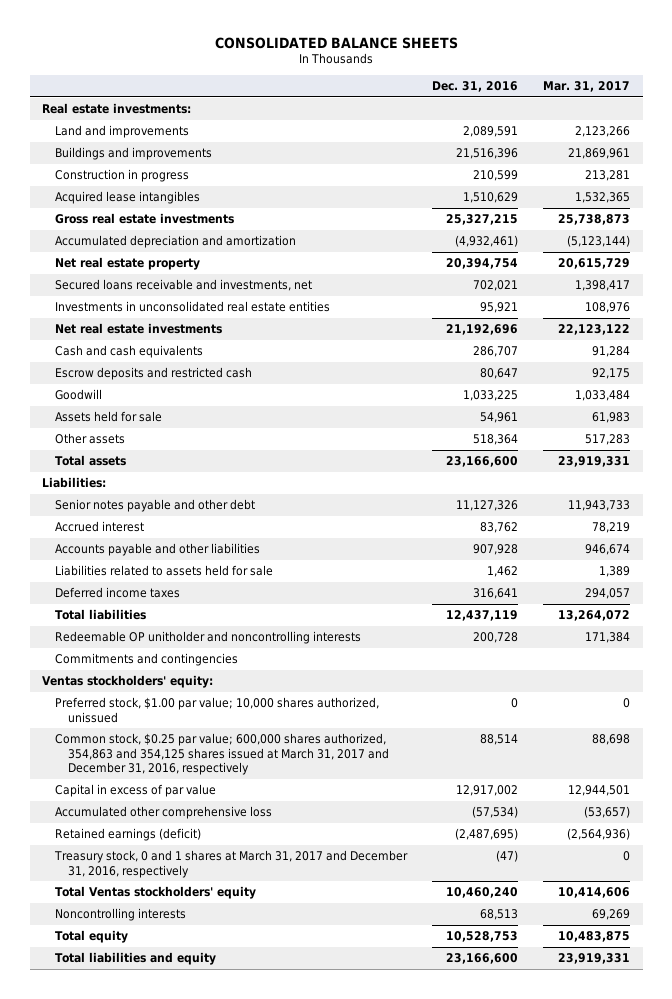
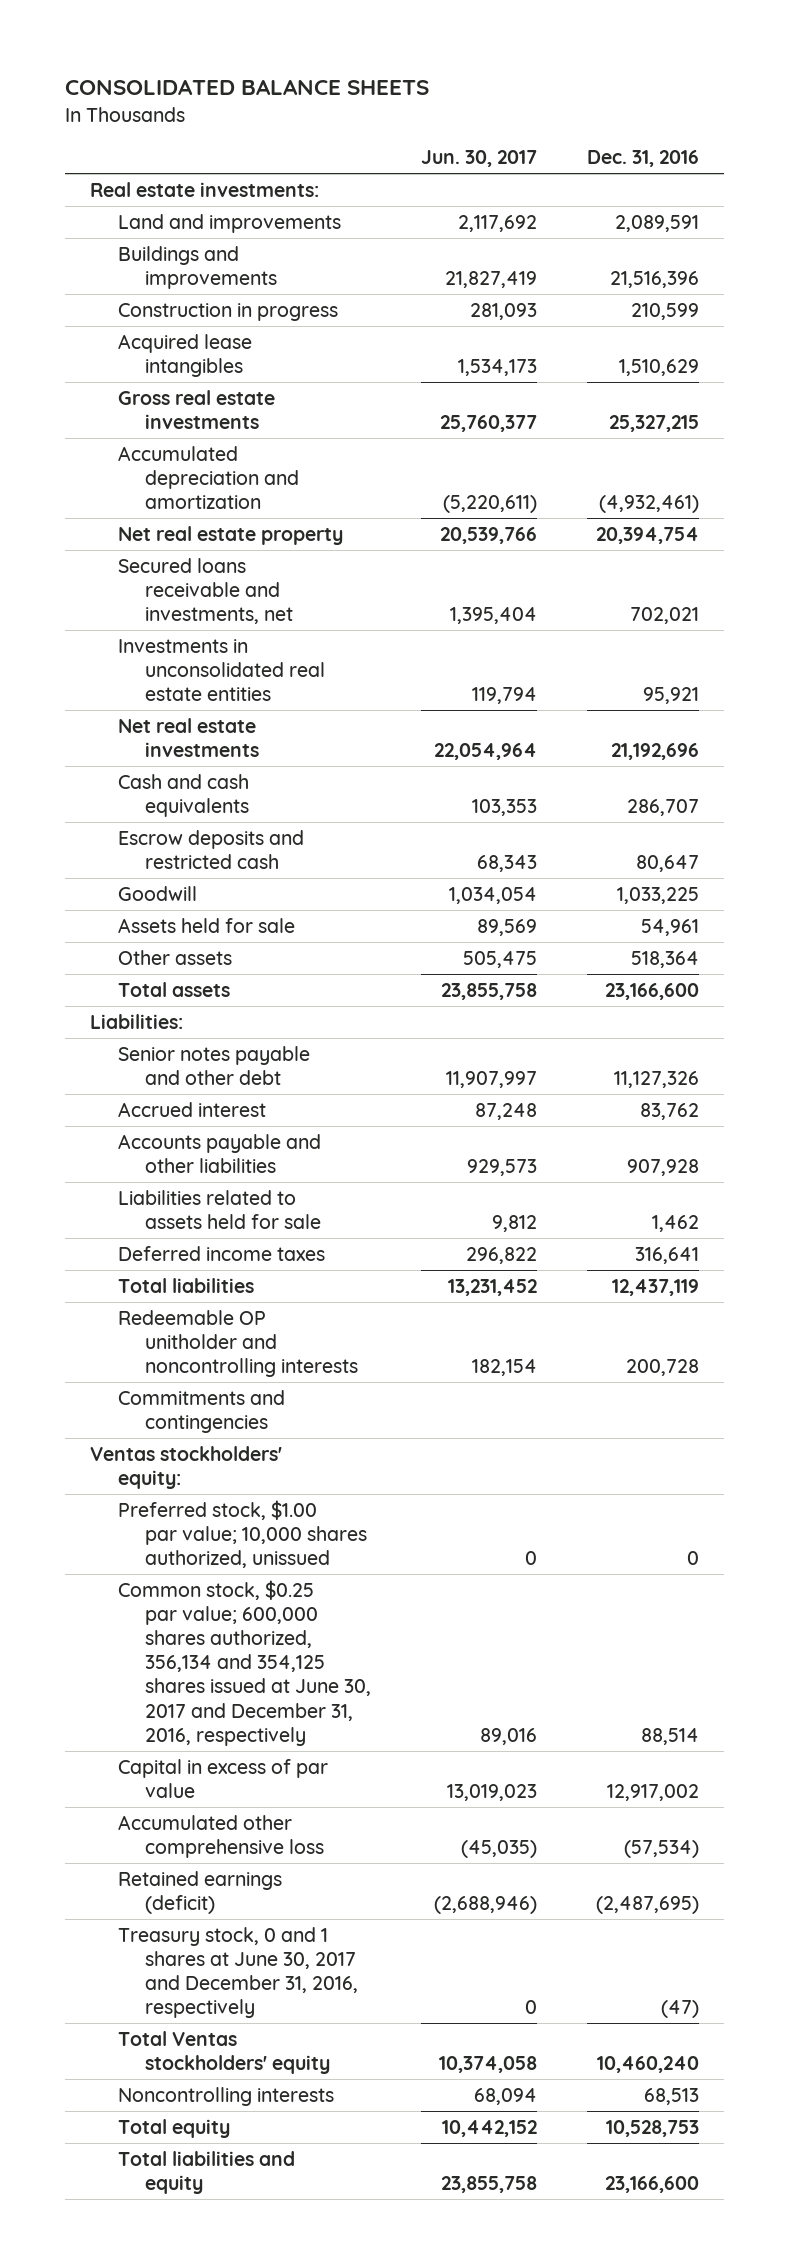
[543,81,631,93] Mar. 31, 2017 -> none
none -> [421,150,538,168] Jun. 30, 2017
[55,733,390,776] Common stock, $0.25 par value; 600,000 shares authorized, 354,863 and 354,125 shares issued at March 31, 2017 and December 31, 2016, respectively -> [117,1580,372,1746] Common stock, $0.25 par value; 600,000 shares authorized, 356,134 and 354,125 shares issued at June 30, 2017 and December 31, 2016, respectively
[54,850,409,878] Treasury stock, 0 and 1 shares at March 31, 2017 and December 31, 2016, respectively -> [117,1927,359,2019] Treasury stock, 0 and 1 shares at June 30, 2017 and December 31, 2016, respectively

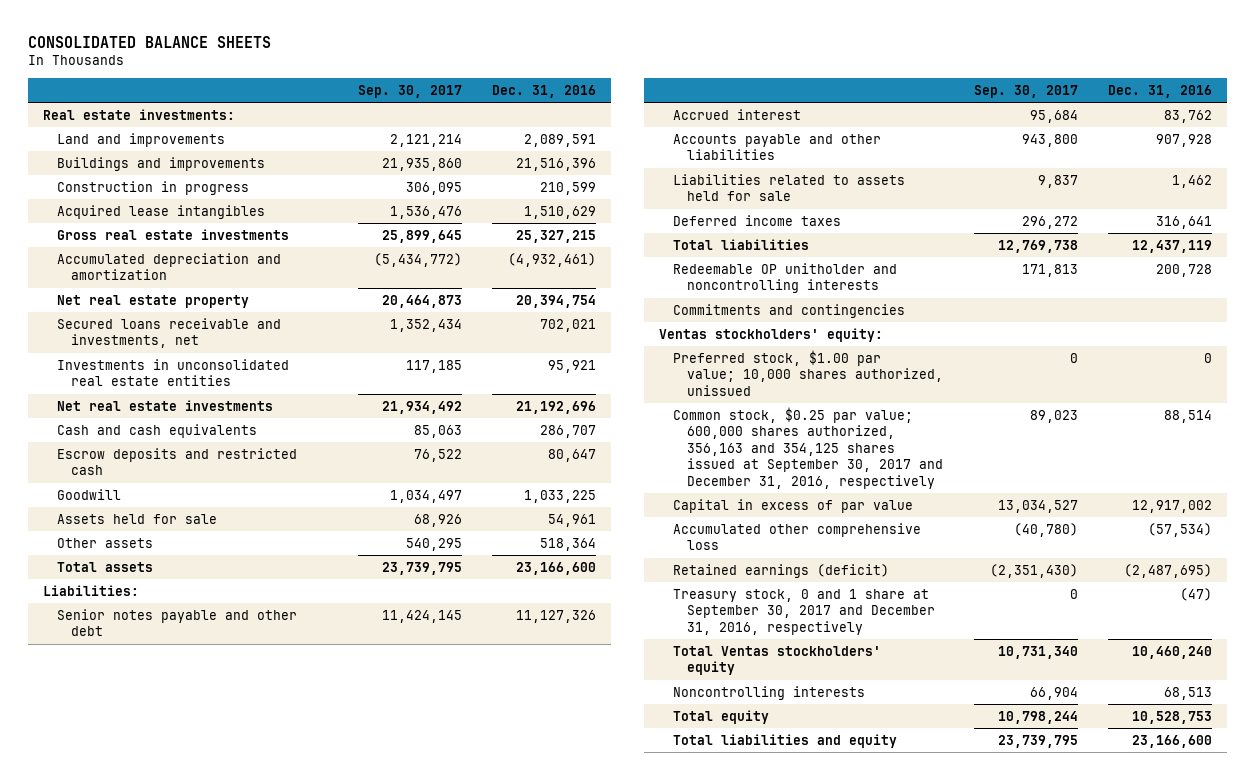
[421,150,538,168] Jun. 30, 2017 -> none
none -> [357,84,462,98] Sep. 30, 2017
[117,1580,372,1746] Common stock, $0.25 par value; 600,000 shares authorized, 356,134 and 354,125 shares issued at June 30, 2017 and December 31, 2016, respectively -> [672,406,944,489] Common stock, $0.25 par value; 600,000 shares authorized, 356,163 and 354,125 shares issued at September 30, 2017 and December 31, 2016, respectively
[117,1927,359,2019] Treasury stock, 0 and 1 shares at June 30, 2017 and December 31, 2016, respectively -> [672,588,936,635] Treasury stock, 0 and 1 share at September 30, 2017 and December 31, 2016, respectively

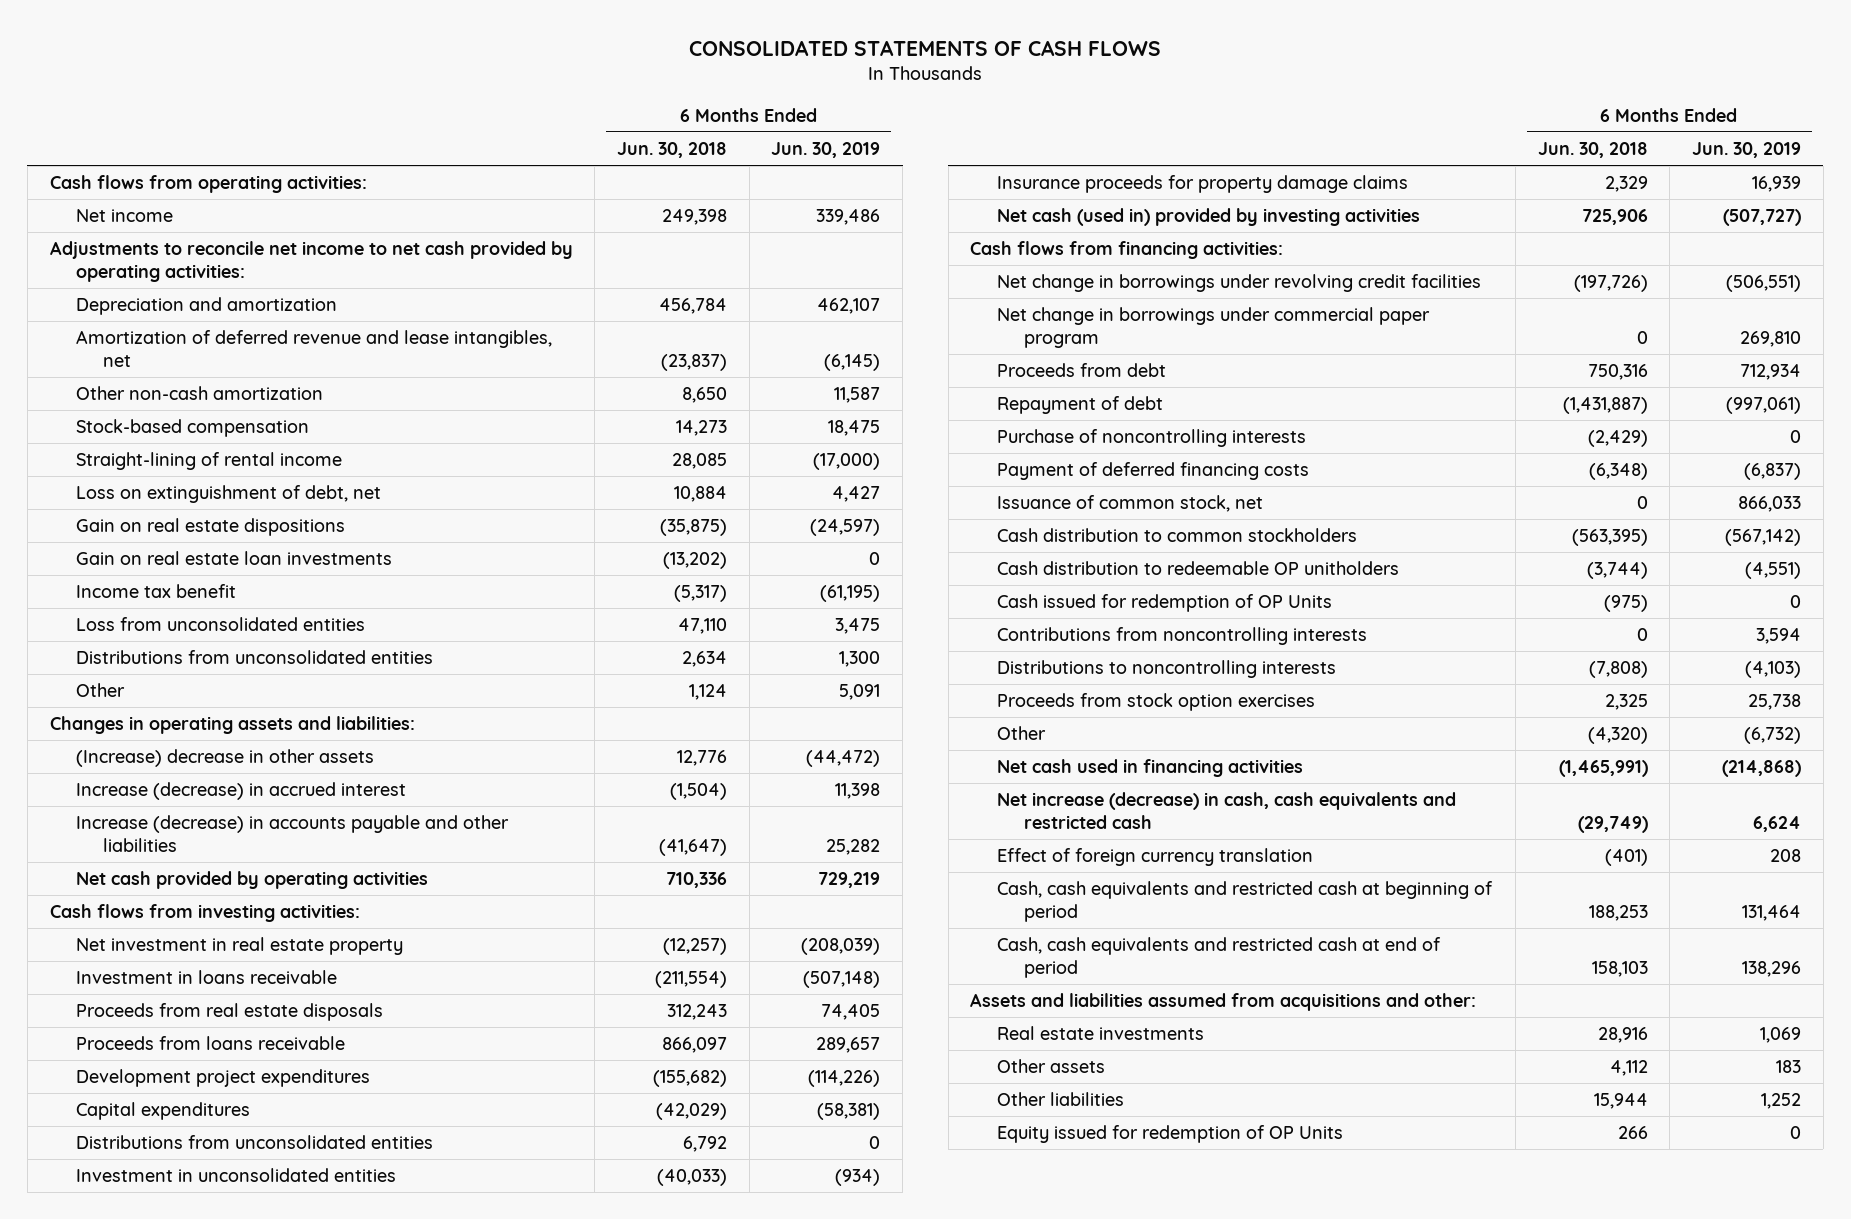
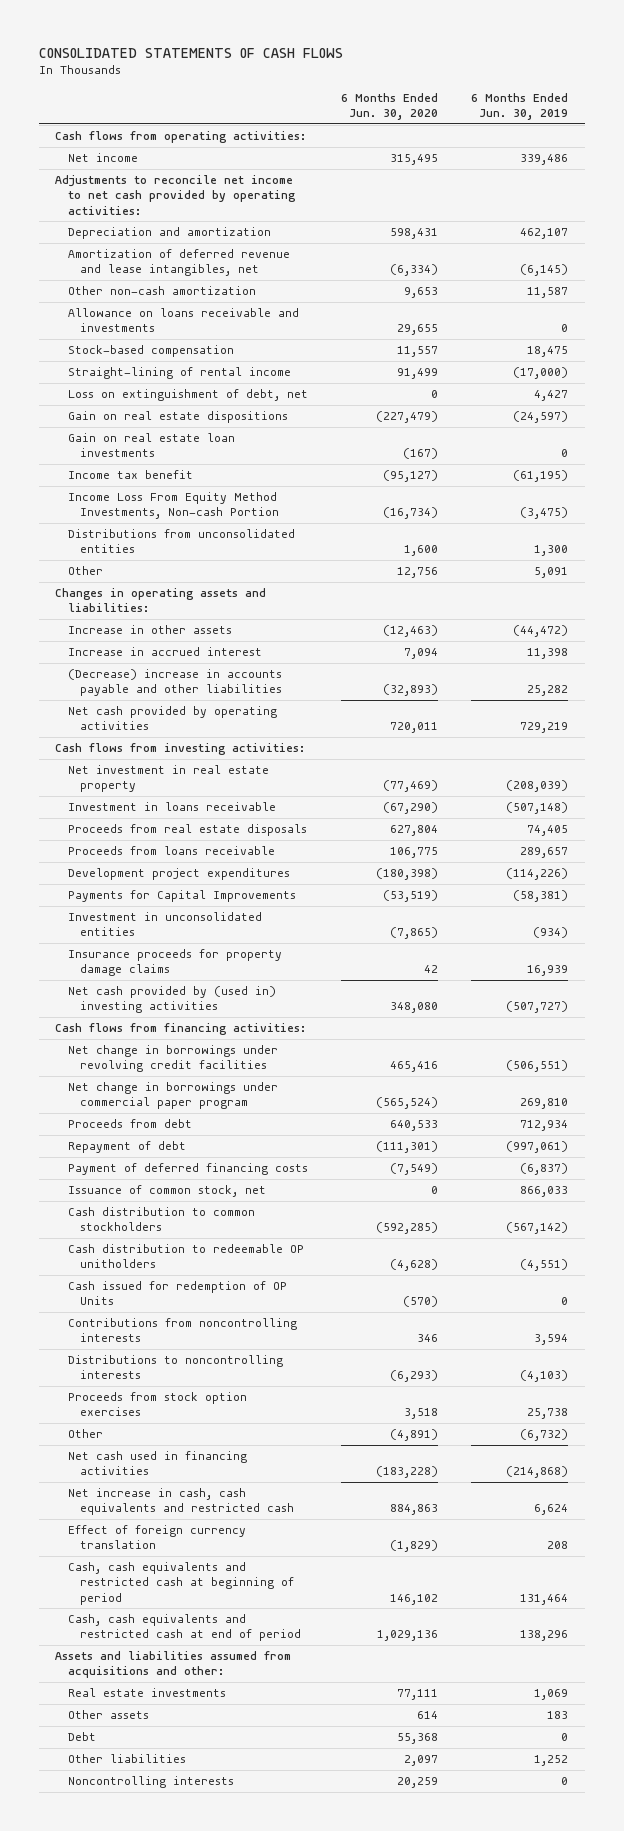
[616,141,727,158] Jun. 30, 2018 -> none
none -> [341,92,439,120] 6 Months Ended Jun. 30, 2020
none -> [67,308,299,333] Allowance on loans receivable and investments
[76,617,366,632] Loss from unconsolidated entities -> none
none -> [67,492,279,520] Income Loss From Equity Method Investments, Non-cash Portion
[76,749,375,768] (Increase) decrease in other assets -> [67,625,232,635] Increase in other assets
[76,782,407,801] Increase (decrease) in accrued interest -> [67,647,262,657] Increase in accrued interest
[76,815,510,852] Increase (decrease) in accounts payable and other liabilities -> [67,669,282,697] (Decrease) increase in accounts payable and other liabilities
[76,1135,434,1150] Distributions from unconsolidated entities -> none
[76,1102,251,1121] Capital expenditures -> [67,890,296,903] Payments for Capital Improvements
[997,208,1421,227] Net cash (used in) provided by investing activities -> [67,986,276,1014] Net cash provided by (used in) investing activities
[997,429,1307,448] Purchase of noncontrolling interests -> none
[997,792,1457,829] Net increase (decrease) in cash, cash equivalents and restricted cash -> [67,1488,294,1516] Net increase in cash, cash equivalents and restricted cash
none -> [67,1732,96,1742] Debt
[997,1125,1344,1144] Equity issued for redemption of OP Units -> none
none -> [67,1776,234,1789] Noncontrolling interests

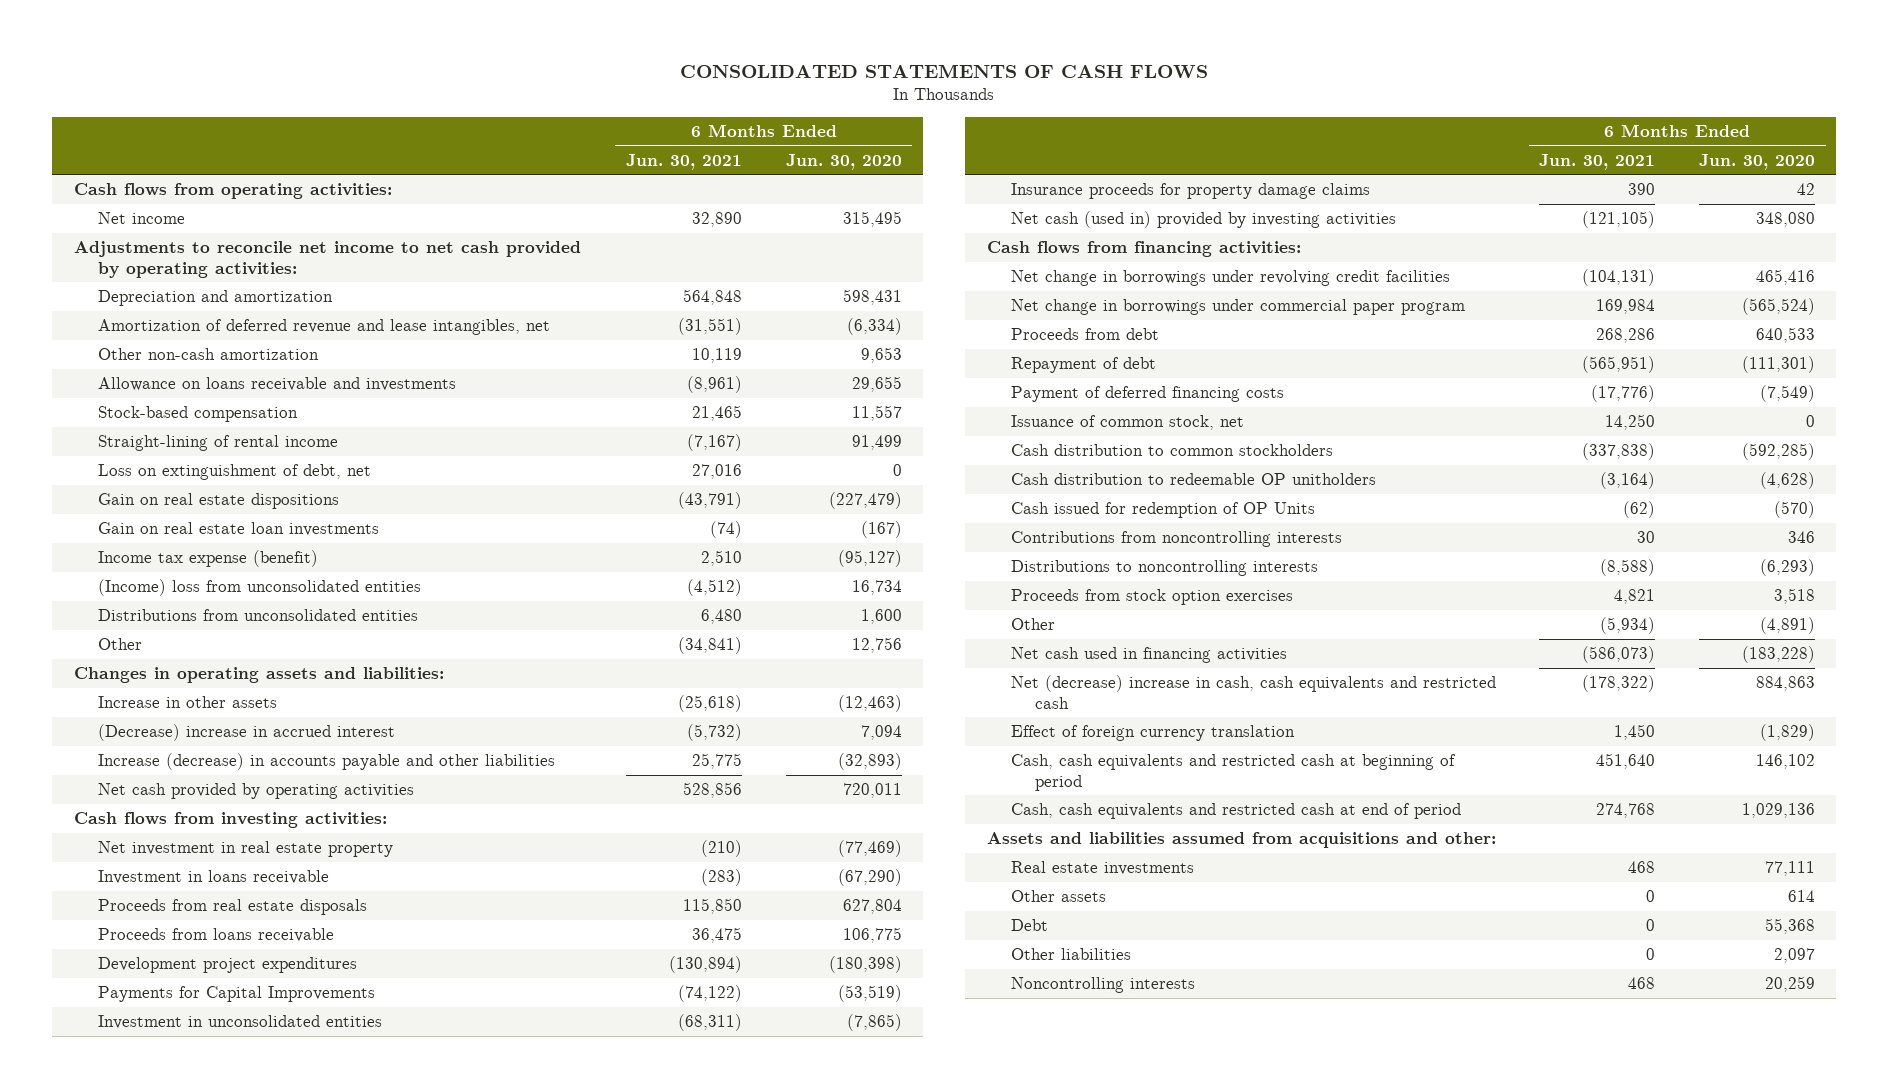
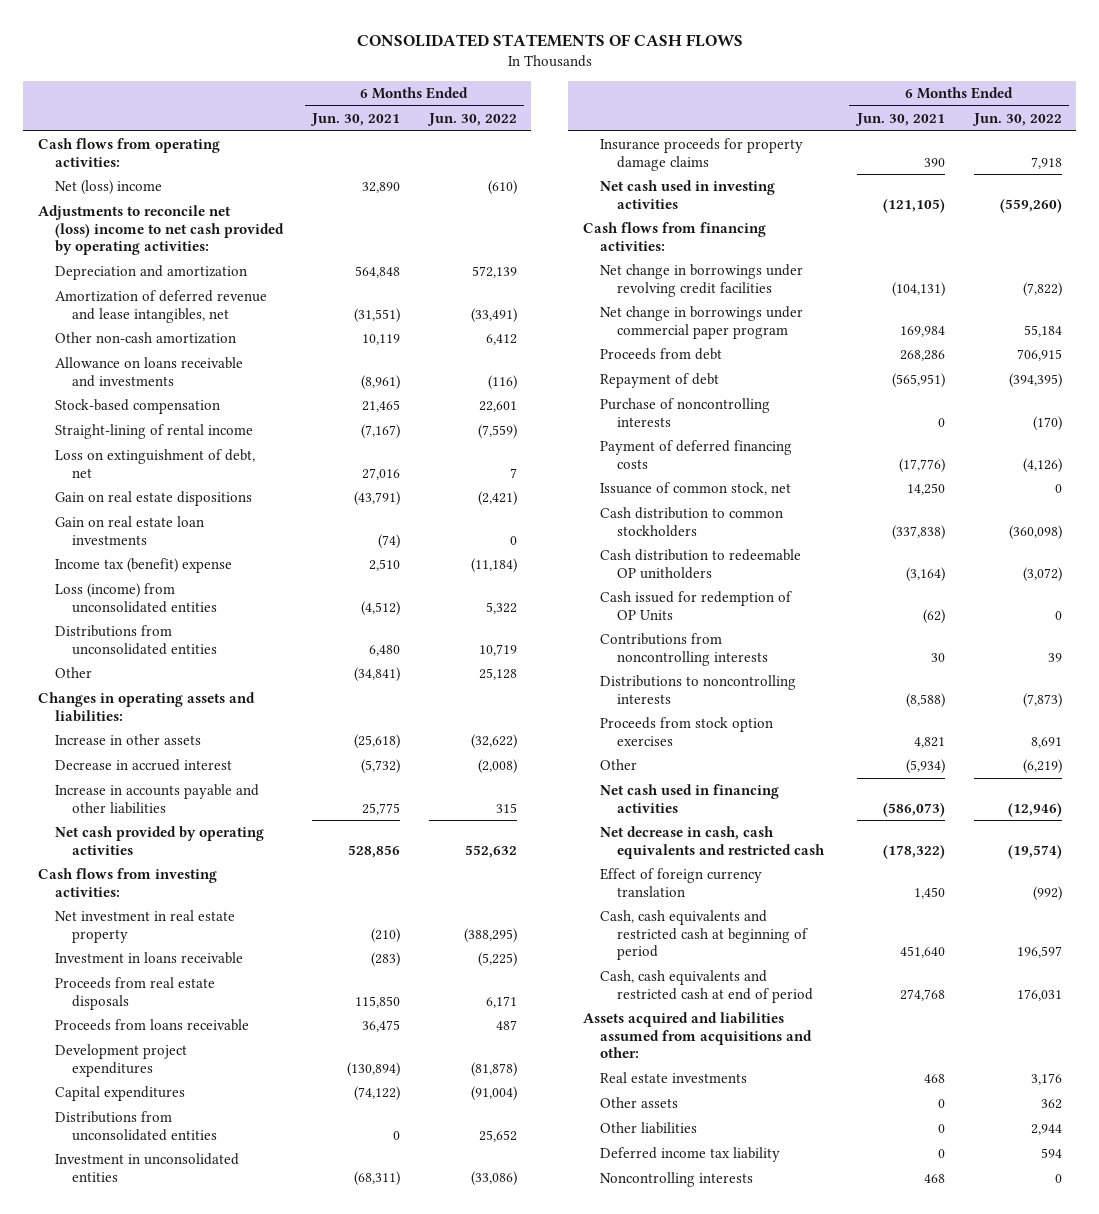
[785,153,902,170] Jun. 30, 2020 -> none
none -> [426,113,517,127] Jun. 30, 2022
[97,212,185,225] Net income -> [54,180,162,196] Net (loss) income
[73,241,581,278] Adjustments to reconcile net income to net cash provided by operating activities: -> [37,205,284,256] Adjustments to reconcile net (loss) income to net cash provided by operating activities:
[97,550,318,568] Income tax expense (benefit) -> [54,558,232,574] Income tax (benefit) expense
[97,579,421,597] (Income) loss from unconsolidated entities -> [54,583,218,613] Loss (income) from unconsolidated entities
[97,724,395,742] (Decrease) increase in accrued interest -> [54,759,232,772] Decrease in accrued interest
[97,753,555,771] Increase (decrease) in accounts payable and other liabilities -> [54,784,259,814] Increase in accounts payable and other liabilities
[97,986,375,1003] Payments for Capital Improvements -> [54,1086,185,1102] Capital expenditures
none -> [54,1111,218,1141] Distributions from unconsolidated entities
[1011,211,1397,229] Net cash (used in) provided by investing activities -> [599,180,775,209] Net cash used in investing activities
none -> [599,398,770,427] Purchase of noncontrolling interests
[1011,675,1497,709] Net (decrease) increase in cash, cash equivalents and restricted cash -> [599,826,825,859] Net decrease in cash, cash equivalents and restricted cash
[986,832,1496,849] Assets and liabilities assumed from acquisitions and other: -> [582,1012,812,1059] Assets acquired and liabilities assumed from acquisitions and other:
[1011,919,1049,932] Debt -> none
none -> [599,1147,780,1163] Deferred income tax liability

